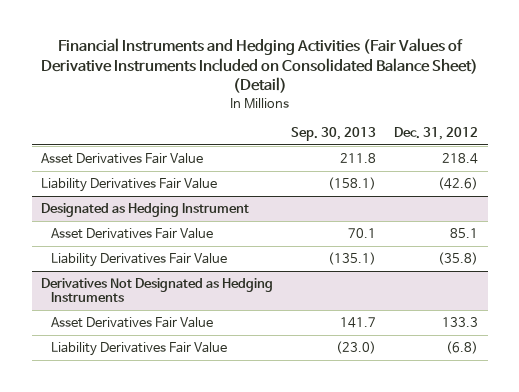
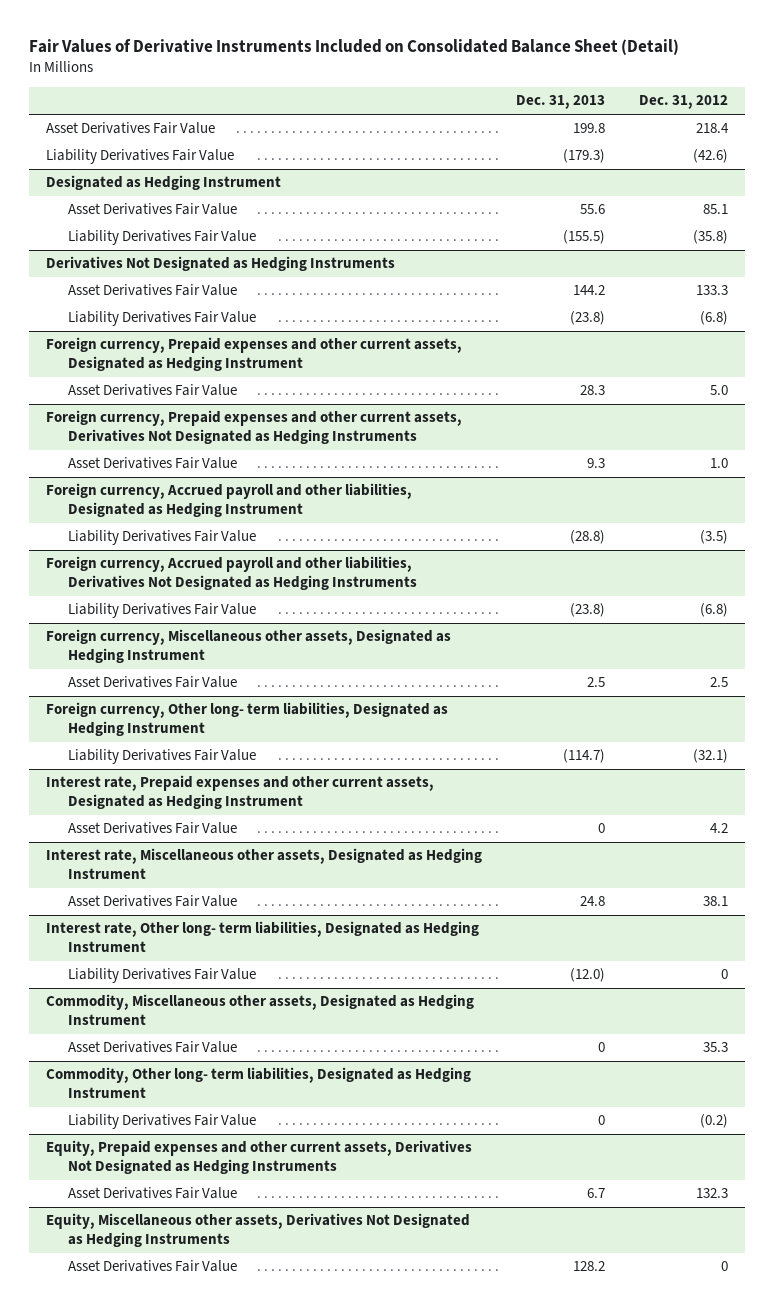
[40,38,478,94] Financial Instruments and Hedging Activities (Fair Values of Derivative Instruments Included on Consolidated Balance Sheet) (Detail) -> [29,39,680,56] Fair Values of Derivative Instruments Included on Consolidated Balance Sheet (Detail)
[291,126,377,141] Sep. 30, 2013 -> none
none -> [516,95,606,110] Dec. 31, 2013
none -> [46,337,463,372] Foreign currency, Prepaid expenses and other current assets, Designated as Hedging Instrument
none -> [67,384,237,397] Asset Derivatives Fair Value
none -> [46,410,463,445] Foreign currency, Prepaid expenses and other current assets, Derivatives Not Designated as Hedging Instruments
none -> [67,457,237,470] Asset Derivatives Fair Value
none -> [46,483,413,518] Foreign currency, Accrued payroll and other liabilities, Designated as Hedging Instrument
none -> [67,530,256,546] Liability Derivatives Fair Value
none -> [46,556,417,591] Foreign currency, Accrued payroll and other liabilities, Derivatives Not Designated as Hedging Instruments
none -> [67,603,256,619] Liability Derivatives Fair Value
none -> [46,629,452,664] Foreign currency, Miscellaneous other assets, Designated as Hedging Instrument
none -> [67,676,237,689] Asset Derivatives Fair Value
none -> [46,702,449,737] Foreign currency, Other long- term liabilities, Designated as Hedging Instrument
none -> [67,749,256,765] Liability Derivatives Fair Value
none -> [46,775,435,810] Interest rate, Prepaid expenses and other current assets, Designated as Hedging Instrument
none -> [67,822,237,835] Asset Derivatives Fair Value
none -> [46,848,483,880] Interest rate, Miscellaneous other assets, Designated as Hedging Instrument
none -> [67,895,237,908] Asset Derivatives Fair Value
none -> [46,921,480,953] Interest rate, Other long- term liabilities, Designated as Hedging Instrument
none -> [67,968,256,984] Liability Derivatives Fair Value
none -> [46,994,475,1026] Commodity, Miscellaneous other assets, Designated as Hedging Instrument
none -> [67,1041,237,1054] Asset Derivatives Fair Value
none -> [46,1067,472,1099] Commodity, Other long- term liabilities, Designated as Hedging Instrument
none -> [67,1114,256,1130] Liability Derivatives Fair Value
none -> [46,1140,473,1175] Equity, Prepaid expenses and other current assets, Derivatives Not Designated as Hedging Instruments
none -> [67,1187,237,1200] Asset Derivatives Fair Value
none -> [46,1213,471,1248] Equity, Miscellaneous other assets, Derivatives Not Designated as Hedging Instruments
none -> [67,1260,237,1273] Asset Derivatives Fair Value

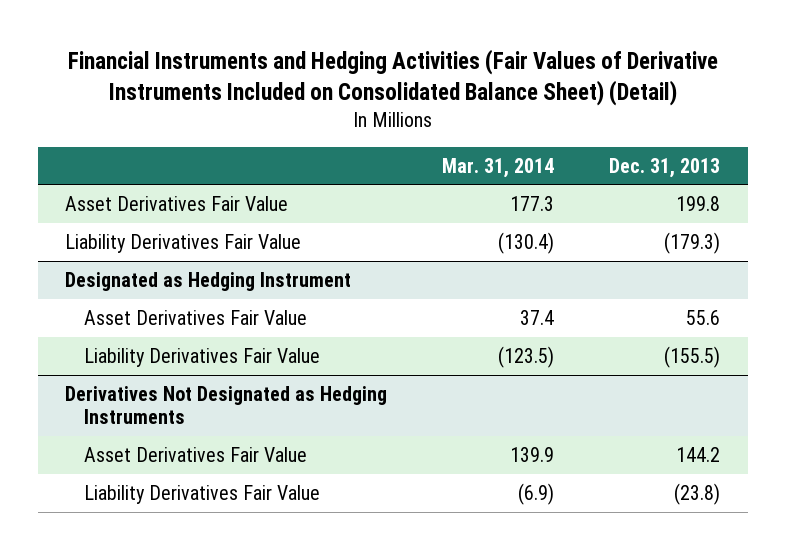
[29,39,680,56] Fair Values of Derivative Instruments Included on Consolidated Balance Sheet (Detail) -> [67,48,718,106] Financial Instruments and Hedging Activities (Fair Values of Derivative Instruments Included on Consolidated Balance Sheet) (Detail)
[638,95,728,110] Dec. 31, 2012 -> none
none -> [442,157,555,178] Mar. 31, 2014
[46,337,463,372] Foreign currency, Prepaid expenses and other current assets, Designated as Hedging Instrument -> none
[67,384,237,397] Asset Derivatives Fair Value -> none
[46,410,463,445] Foreign currency, Prepaid expenses and other current assets, Derivatives Not Designated as Hedging Instruments -> none
[67,457,237,470] Asset Derivatives Fair Value -> none
[46,483,413,518] Foreign currency, Accrued payroll and other liabilities, Designated as Hedging Instrument -> none
[67,530,256,546] Liability Derivatives Fair Value -> none
[46,556,417,591] Foreign currency, Accrued payroll and other liabilities, Derivatives Not Designated as Hedging Instruments -> none
[67,603,256,619] Liability Derivatives Fair Value -> none
[46,629,452,664] Foreign currency, Miscellaneous other assets, Designated as Hedging Instrument -> none
[67,676,237,689] Asset Derivatives Fair Value -> none
[46,702,449,737] Foreign currency, Other long- term liabilities, Designated as Hedging Instrument -> none
[67,749,256,765] Liability Derivatives Fair Value -> none
[46,775,435,810] Interest rate, Prepaid expenses and other current assets, Designated as Hedging Instrument -> none
[67,822,237,835] Asset Derivatives Fair Value -> none
[46,848,483,880] Interest rate, Miscellaneous other assets, Designated as Hedging Instrument -> none
[67,895,237,908] Asset Derivatives Fair Value -> none
[46,921,480,953] Interest rate, Other long- term liabilities, Designated as Hedging Instrument -> none
[67,968,256,984] Liability Derivatives Fair Value -> none
[46,994,475,1026] Commodity, Miscellaneous other assets, Designated as Hedging Instrument -> none
[67,1041,237,1054] Asset Derivatives Fair Value -> none
[46,1067,472,1099] Commodity, Other long- term liabilities, Designated as Hedging Instrument -> none
[67,1114,256,1130] Liability Derivatives Fair Value -> none
[46,1140,473,1175] Equity, Prepaid expenses and other current assets, Derivatives Not Designated as Hedging Instruments -> none
[67,1187,237,1200] Asset Derivatives Fair Value -> none
[46,1213,471,1248] Equity, Miscellaneous other assets, Derivatives Not Designated as Hedging Instruments -> none
[67,1260,237,1273] Asset Derivatives Fair Value -> none

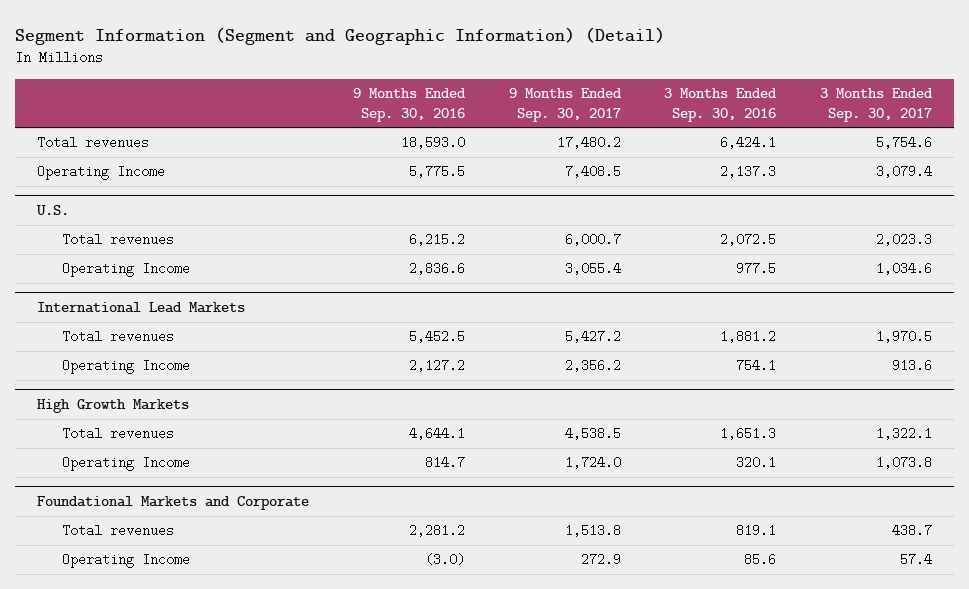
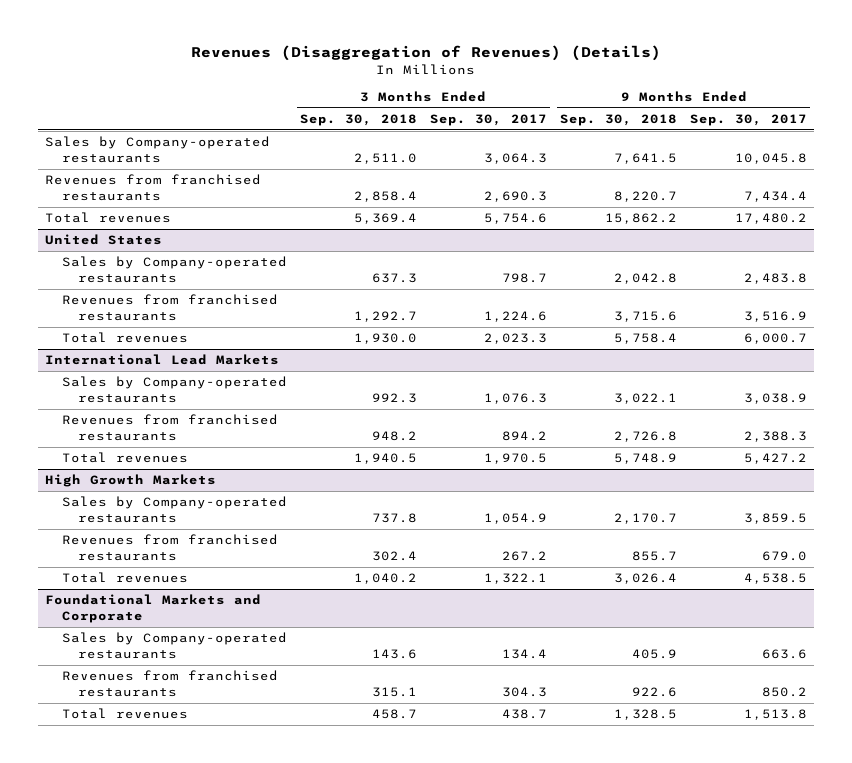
[15,26,666,45] Segment Information (Segment and Geographic Information) (Detail) -> [190,45,661,62] Revenues (Disaggregation of Revenues) (Details)
[352,88,466,122] 9 Months Ended Sep. 30, 2016 -> none
[664,88,778,122] 3 Months Ended Sep. 30, 2016 -> none
none -> [299,114,417,127] Sep. 30, 2018
none -> [559,114,677,127] Sep. 30, 2018
none -> [44,136,270,163] Sales by Company-operated restaurants
none -> [44,174,261,201] Revenues from franchised restaurants
[37,165,166,181] Operating Income -> none
[36,205,70,216] U.S. -> [44,234,162,246] United States
none -> [61,256,287,283] Sales by Company-operated restaurants
none -> [61,294,278,321] Revenues from franchised restaurants
[62,262,191,278] Operating Income -> none
none -> [61,376,287,403] Sales by Company-operated restaurants
none -> [61,414,278,441] Revenues from franchised restaurants
[62,359,191,375] Operating Income -> none
none -> [61,496,287,523] Sales by Company-operated restaurants
none -> [61,534,278,561] Revenues from franchised restaurants
[62,456,191,472] Operating Income -> none
none -> [61,632,287,659] Sales by Company-operated restaurants
none -> [61,670,278,697] Revenues from franchised restaurants
[62,553,191,569] Operating Income -> none

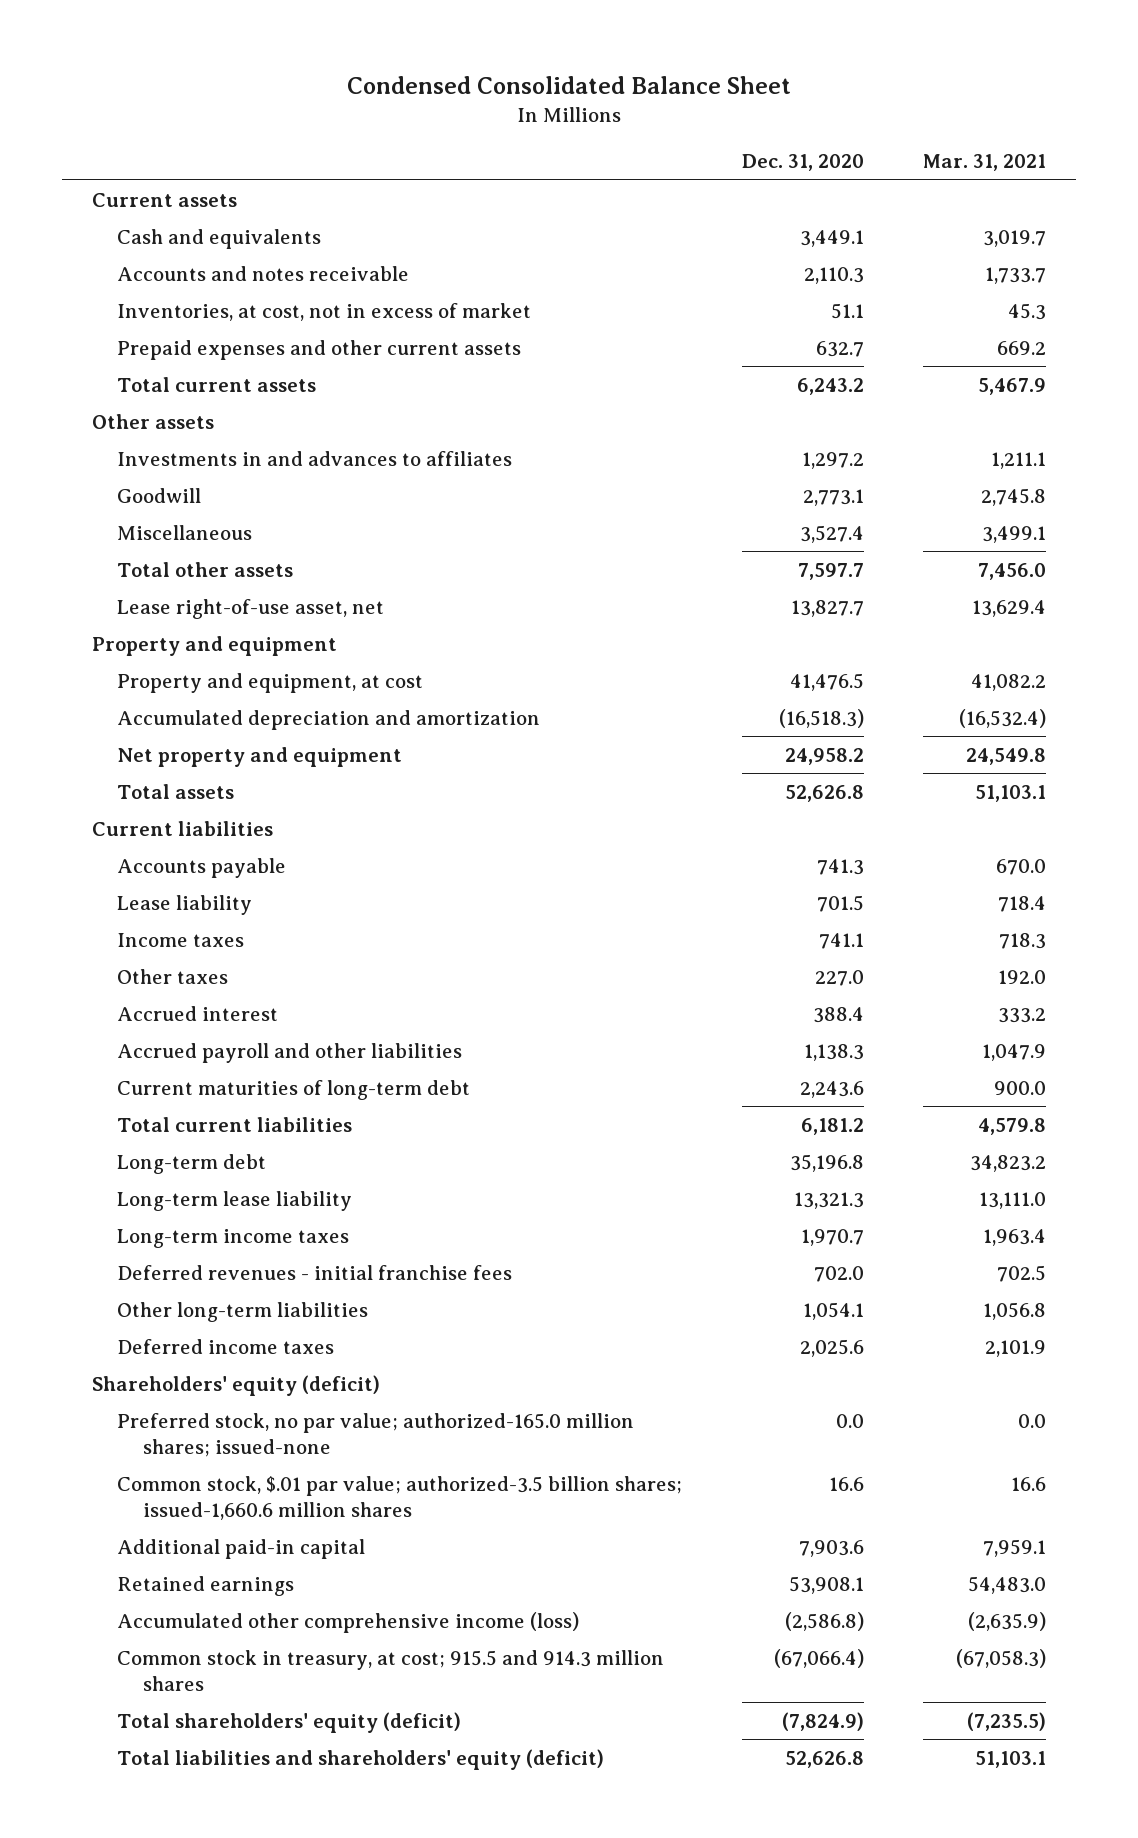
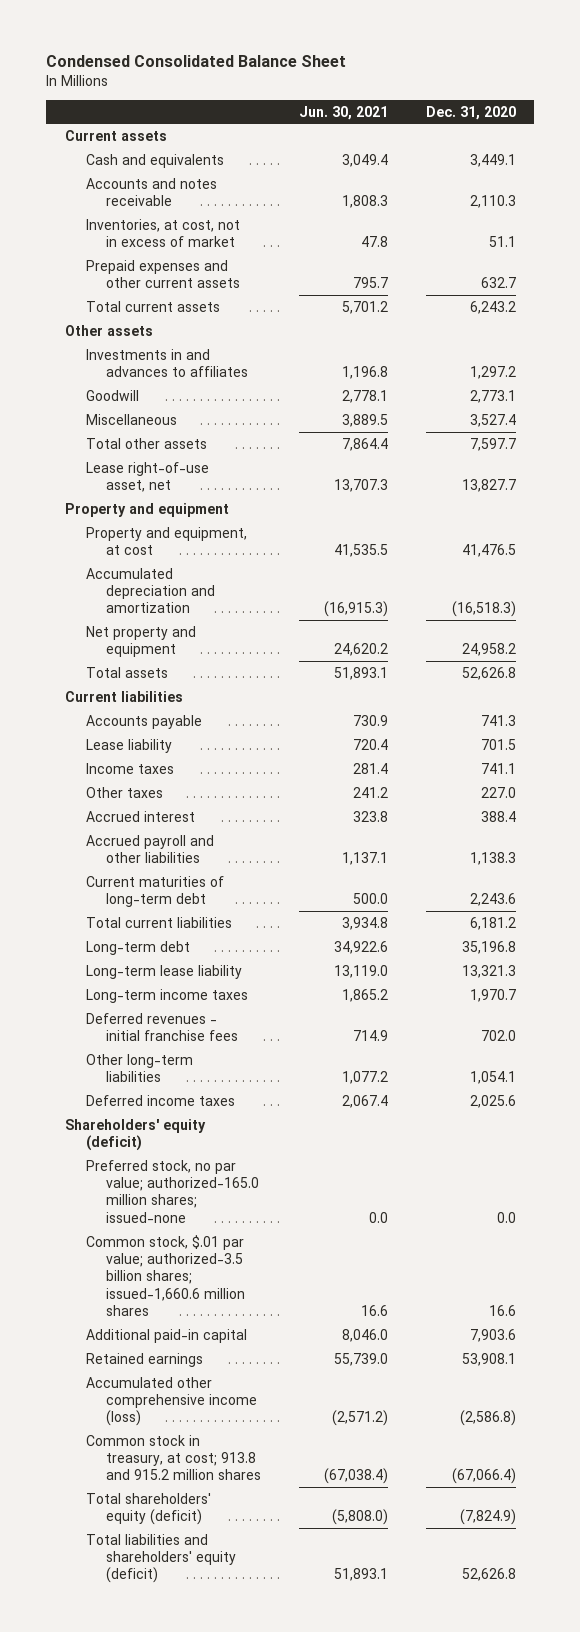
[923,154,1047,172] Mar. 31, 2021 -> none
none -> [299,105,389,120] Jun. 30, 2021
[117,1649,665,1692] Common stock in treasury, at cost; 915.5 and 914.3 million shares -> [85,1434,262,1481] Common stock in treasury, at cost; 913.8 and 915.2 million shares

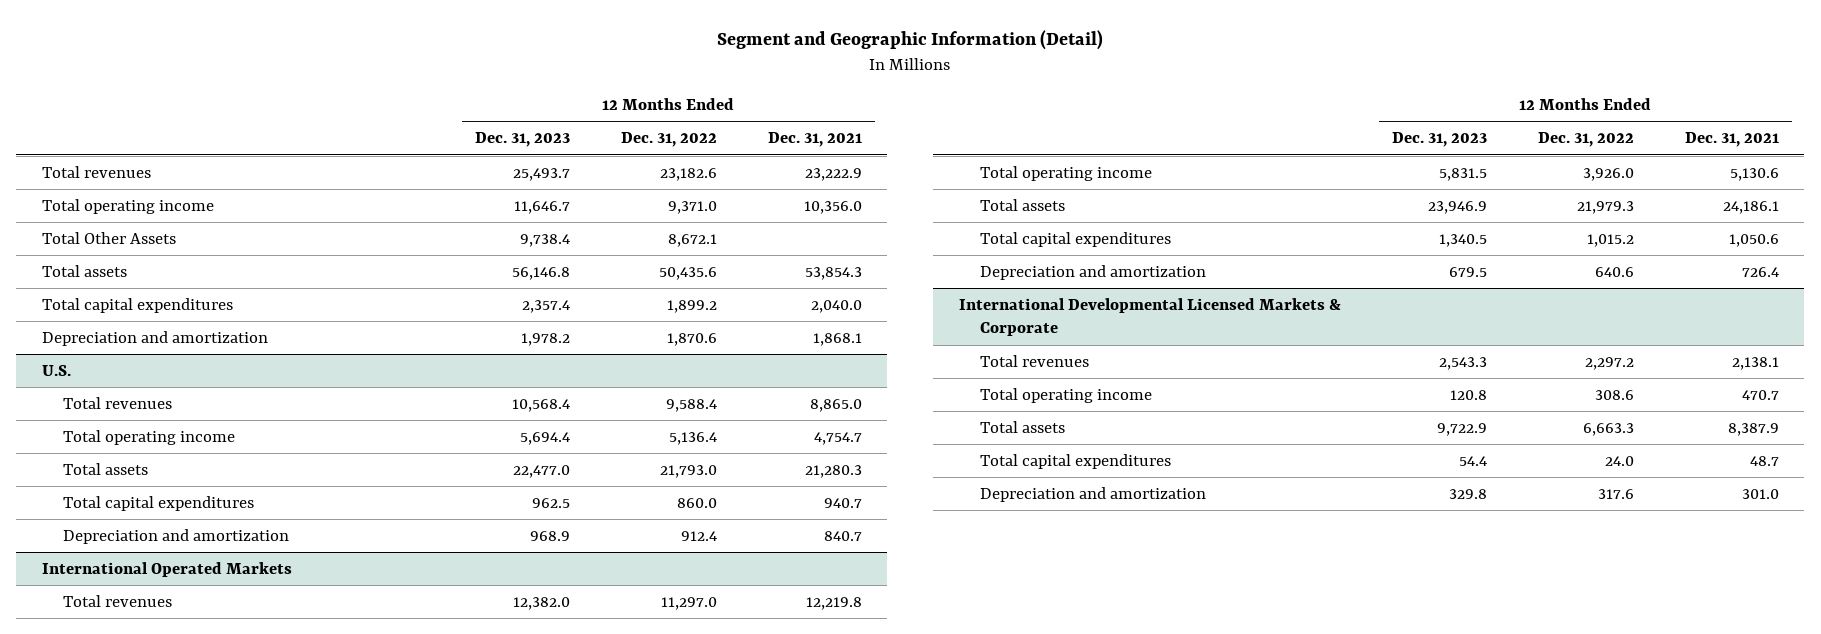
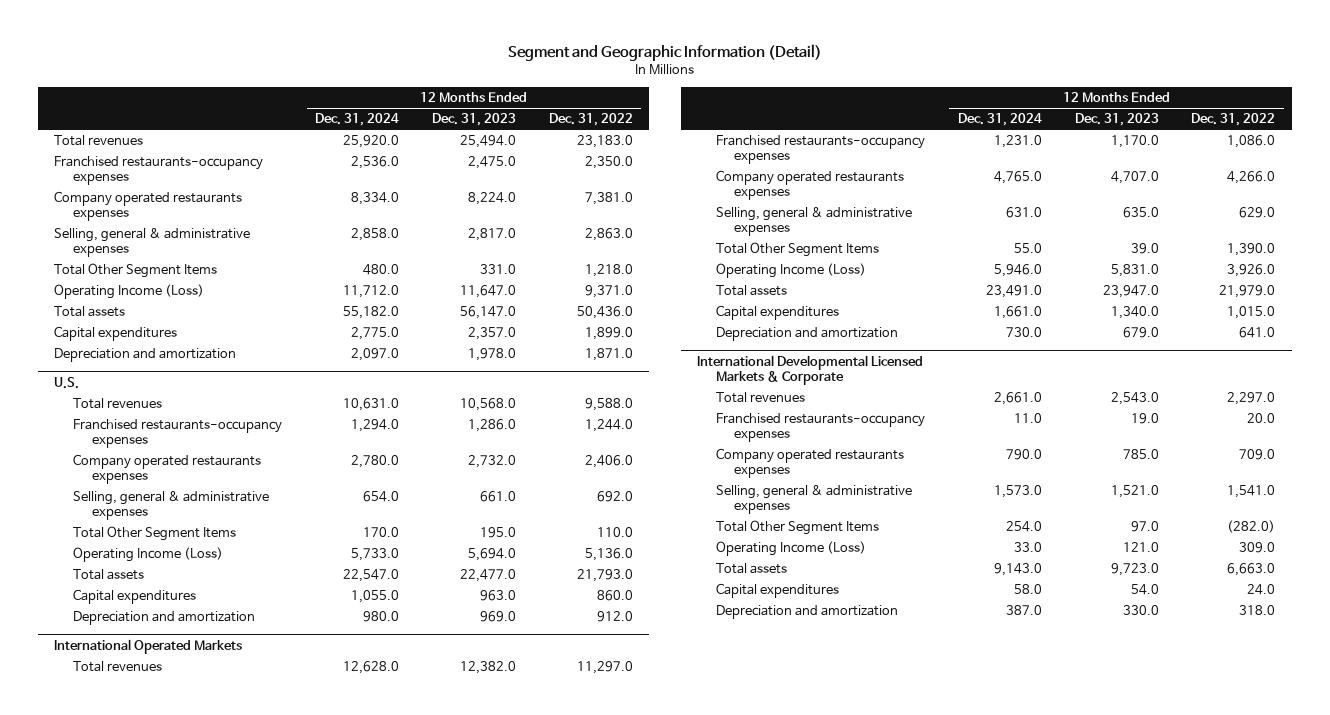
[767,132,862,148] Dec. 31, 2021 -> none
none -> [315,113,400,127] Dec. 31, 2024
[41,231,176,244] Total Other Assets -> none
[512,167,570,181] 25,493.7 -> [460,135,517,149] 25,494.0
[659,167,717,181] 23,182.6 -> [576,135,633,149] 23,183.0
none -> [54,156,264,186] Franchised restaurants-occupancy expenses
none -> [54,191,243,222] Company operated restaurants expenses
none -> [54,228,251,258] Selling, general & administrative expenses
none -> [54,263,218,279] Total Other Segment Items
[41,198,214,214] Total operating income -> [54,284,205,300] Operating Income (Loss)
[513,200,570,214] 11,646.7 -> [460,285,517,299] 11,647.0
[511,266,570,280] 56,146.8 -> [460,306,517,320] 56,147.0
[658,266,717,280] 50,435.6 -> [576,306,633,320] 50,436.0
[41,297,233,313] Total capital expenditures -> [54,326,178,342] Capital expenditures
[521,299,570,313] 2,357.4 -> [468,327,517,341] 2,357.0
[666,299,717,313] 1,899.2 -> [584,327,633,341] 1,899.0
[520,332,570,346] 1,978.2 -> [468,348,517,362] 1,978.0
[666,332,717,346] 1,870.6 -> [584,348,633,362] 1,871.0
[511,398,570,412] 10,568.4 -> [460,398,517,412] 10,568.0
[665,398,717,412] 9,588.4 -> [584,398,633,412] 9,588.0
none -> [73,419,283,449] Franchised restaurants-occupancy expenses
none -> [73,454,262,485] Company operated restaurants expenses
none -> [73,491,270,521] Selling, general & administrative expenses
none -> [73,526,237,542] Total Other Segment Items
[63,429,236,445] Total operating income -> [73,547,224,563] Operating Income (Loss)
[519,431,570,445] 5,694.4 -> [468,548,517,562] 5,694.0
[668,431,717,445] 5,136.4 -> [584,548,633,562] 5,136.0
[63,495,255,511] Total capital expenditures -> [73,589,197,605] Capital expenditures
[531,497,570,508] 962.5 -> [480,590,517,602] 963.0
[529,530,570,541] 968.9 -> [480,611,517,623] 969.0
[680,530,717,541] 912.4 -> [596,611,633,623] 912.0
none -> [715,135,925,165] Franchised restaurants-occupancy expenses
none -> [715,170,904,201] Company operated restaurants expenses
none -> [715,207,912,237] Selling, general & administrative expenses
none -> [715,242,879,258] Total Other Segment Items
[980,165,1153,181] Total operating income -> [715,263,866,279] Operating Income (Loss)
[1438,167,1487,181] 5,831.5 -> [1110,264,1159,278] 5,831.0
[1427,200,1487,214] 23,946.9 -> [1102,285,1159,299] 23,947.0
[1576,200,1634,214] 21,979.3 -> [1219,285,1276,299] 21,979.0
[980,231,1172,247] Total capital expenditures -> [715,305,839,321] Capital expenditures
[1438,233,1487,247] 1,340.5 -> [1110,306,1159,320] 1,340.0
[1586,233,1634,247] 1,015.2 -> [1227,306,1276,320] 1,015.0
[1448,266,1487,277] 679.5 -> [1122,327,1159,339] 679.0
[1594,266,1634,277] 640.6 -> [1239,327,1276,339] 641.0
[1438,356,1487,370] 2,543.3 -> [1110,392,1159,406] 2,543.0
[1584,356,1634,370] 2,297.2 -> [1227,392,1276,406] 2,297.0
none -> [715,413,925,443] Franchised restaurants-occupancy expenses
none -> [715,448,904,479] Company operated restaurants expenses
none -> [715,485,912,515] Selling, general & administrative expenses
none -> [715,520,879,536] Total Other Segment Items
[980,387,1153,403] Total operating income -> [715,541,866,557] Operating Income (Loss)
[1449,389,1487,400] 120.8 -> [1122,542,1159,553] 121.0
[1594,389,1634,400] 308.6 -> [1239,542,1276,554] 309.0
[1436,422,1487,436] 9,722.9 -> [1110,563,1159,577] 9,723.0
[1582,422,1634,436] 6,663.3 -> [1227,563,1276,577] 6,663.0
[980,453,1172,469] Total capital expenditures -> [715,583,839,599] Capital expenditures
[1458,455,1487,466] 54.4 -> [1130,584,1159,596] 54.0
[1448,488,1487,499] 329.8 -> [1122,605,1159,616] 330.0
[1597,488,1634,499] 317.6 -> [1239,605,1276,616] 318.0

